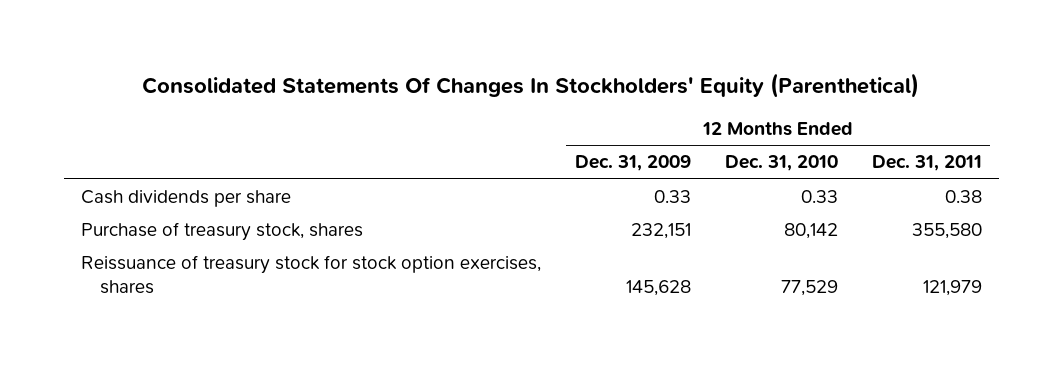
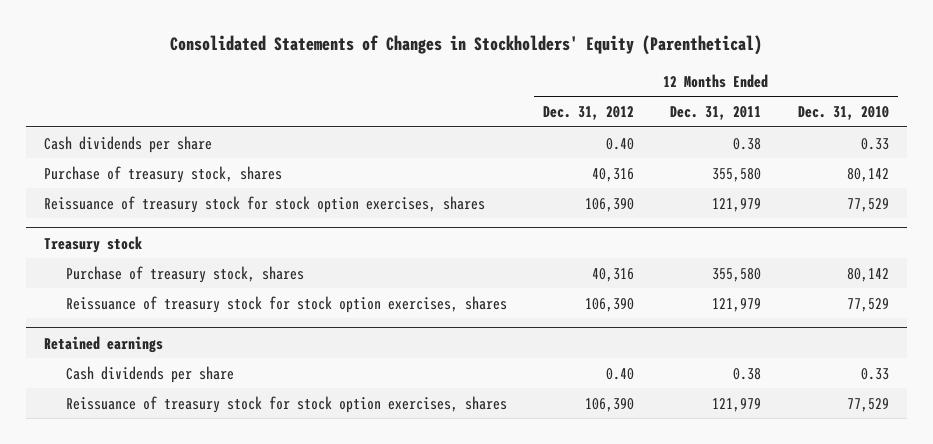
[142,73,920,99] Consolidated Statements Of Changes In Stockholders' Equity (Parenthetical) -> [170,35,763,56] Consolidated Statements of Changes in Stockholders' Equity (Parenthetical)
[574,155,691,172] Dec. 31, 2009 -> none
none -> [543,106,635,121] Dec. 31, 2012
none -> [43,235,142,253] Treasury stock
none -> [65,265,304,283] Purchase of treasury stock, shares
none -> [65,295,507,313] Reissuance of treasury stock for stock option exercises, shares
none -> [43,335,163,353] Retained earnings
none -> [65,365,234,383] Cash dividends per share
none -> [65,395,507,413] Reissuance of treasury stock for stock option exercises, shares

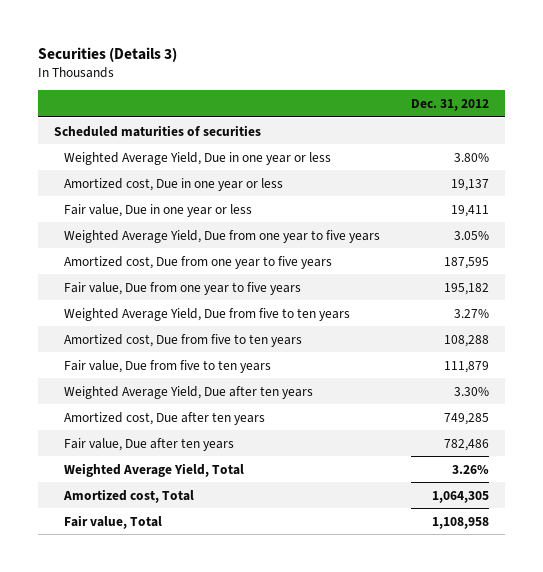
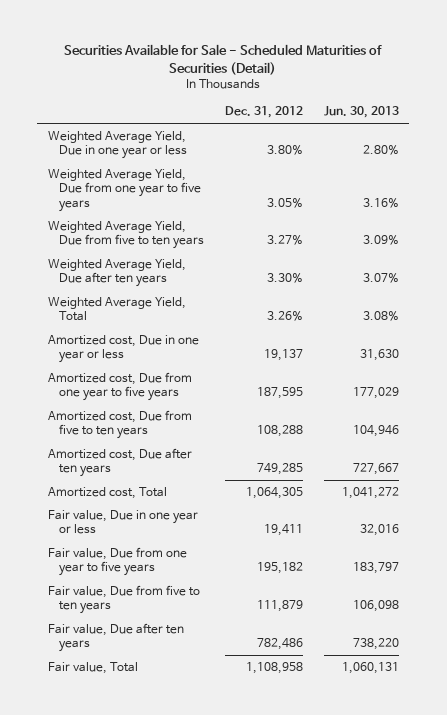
[38,46,178,62] Securities (Details 3) -> [64,44,383,75] Securities Available for Sale - Scheduled Maturities of Securities (Detail)
none -> [324,106,400,119] Jun. 30, 2013
[54,124,262,137] Scheduled maturities of securities -> none
[63,177,283,191] Amortized cost, Due in one year or less -> [47,334,199,364] Amortized cost, Due in one year or less
[63,255,332,269] Amortized cost, Due from one year to five years -> [47,371,192,402] Amortized cost, Due from one year to five years
[63,333,302,347] Amortized cost, Due from five to ten years -> [47,409,192,440] Amortized cost, Due from five to ten years
[63,411,265,425] Amortized cost, Due after ten years -> [47,447,192,478] Amortized cost, Due after ten years
[63,203,252,217] Fair value, Due in one year or less -> [47,509,198,535] Fair value, Due in one year or less
[63,281,301,295] Fair value, Due from one year to five years -> [47,546,187,577] Fair value, Due from one year to five years
[63,359,271,373] Fair value, Due from five to ten years -> [47,584,200,615] Fair value, Due from five to ten years
[63,437,234,451] Fair value, Due after ten years -> [47,622,184,653] Fair value, Due after ten years

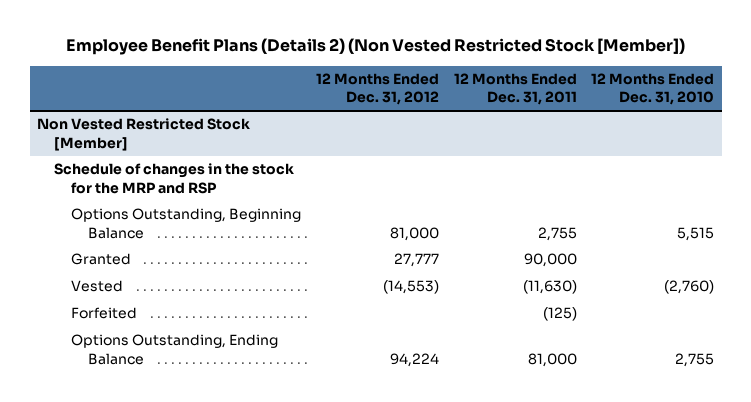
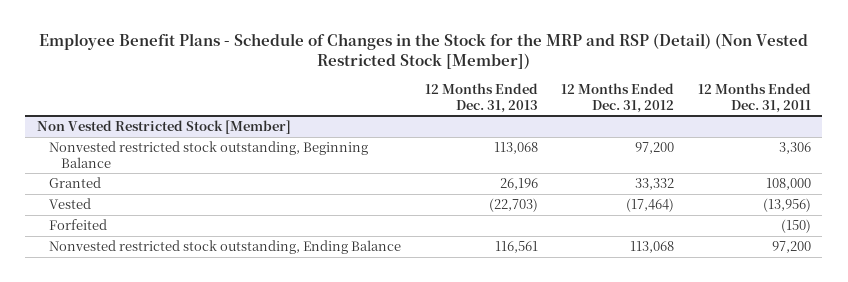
[65,38,685,56] Employee Benefit Plans (Details 2) (Non Vested Restricted Stock [Member]) -> [38,32,808,69] Employee Benefit Plans - Schedule of Changes in the Stock for the MRP and RSP (Detail) (Non Vested Restricted Stock [Member])
[591,72,715,106] 12 Months Ended Dec. 31, 2010 -> none
none -> [424,82,538,113] 12 Months Ended Dec. 31, 2013
[53,163,294,194] Schedule of changes in the stock for the MRP and RSP -> none
[70,208,301,239] Options Outstanding, Beginning Balance -> [49,141,369,168] Nonvested restricted stock outstanding, Beginning Balance
[389,226,439,241] 81,000 -> [635,142,675,155] 97,200
[537,226,577,241] 2,755 -> [778,142,811,155] 3,306
[393,253,439,268] 27,777 -> [635,178,675,191] 33,332
[523,253,577,268] 90,000 -> [765,178,811,191] 108,000
[382,280,439,295] (14,553) -> [626,198,675,213] (17,464)
[522,280,577,295] (11,630) -> [762,198,811,213] (13,956)
[542,307,577,322] (125) -> [780,219,811,234] (150)
[70,334,278,365] Options Outstanding, Ending Balance -> [49,240,402,255] Nonvested restricted stock outstanding, Ending Balance
[389,352,439,367] 94,224 -> [630,241,675,254] 113,068
[527,352,577,367] 81,000 -> [771,241,811,254] 97,200

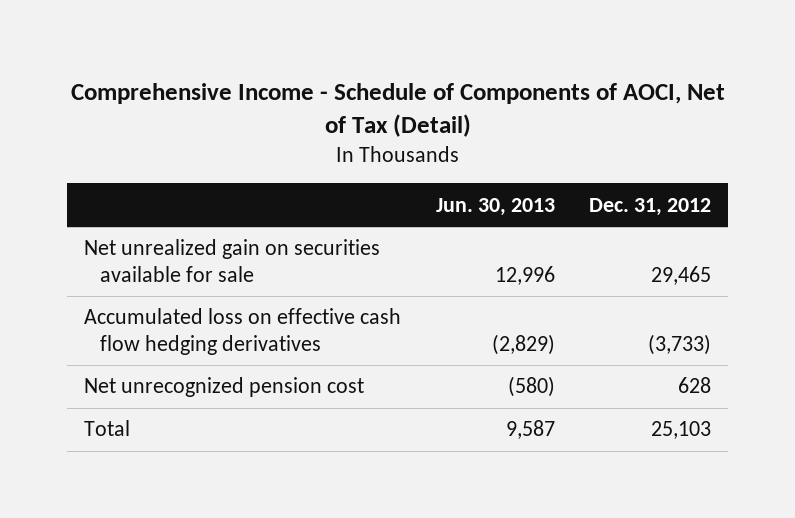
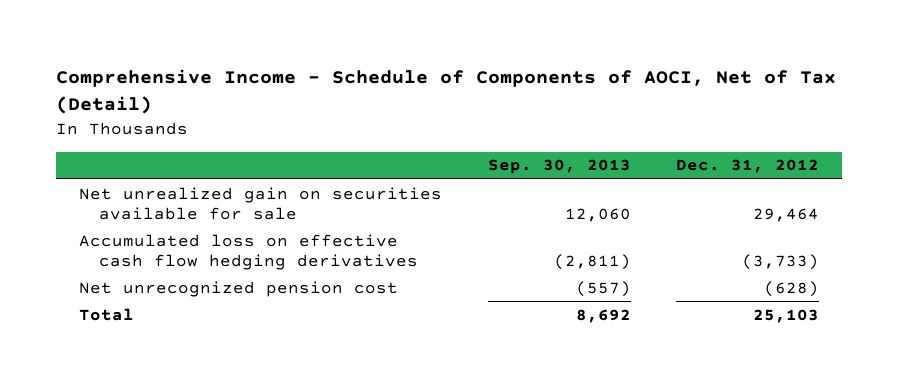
[435,197,555,216] Jun. 30, 2013 -> none
none -> [487,159,631,175] Sep. 30, 2013
[651,265,712,285] 29,465 -> [753,207,820,222] 29,464
[678,377,712,394] 628 -> [764,280,820,297] (628)

